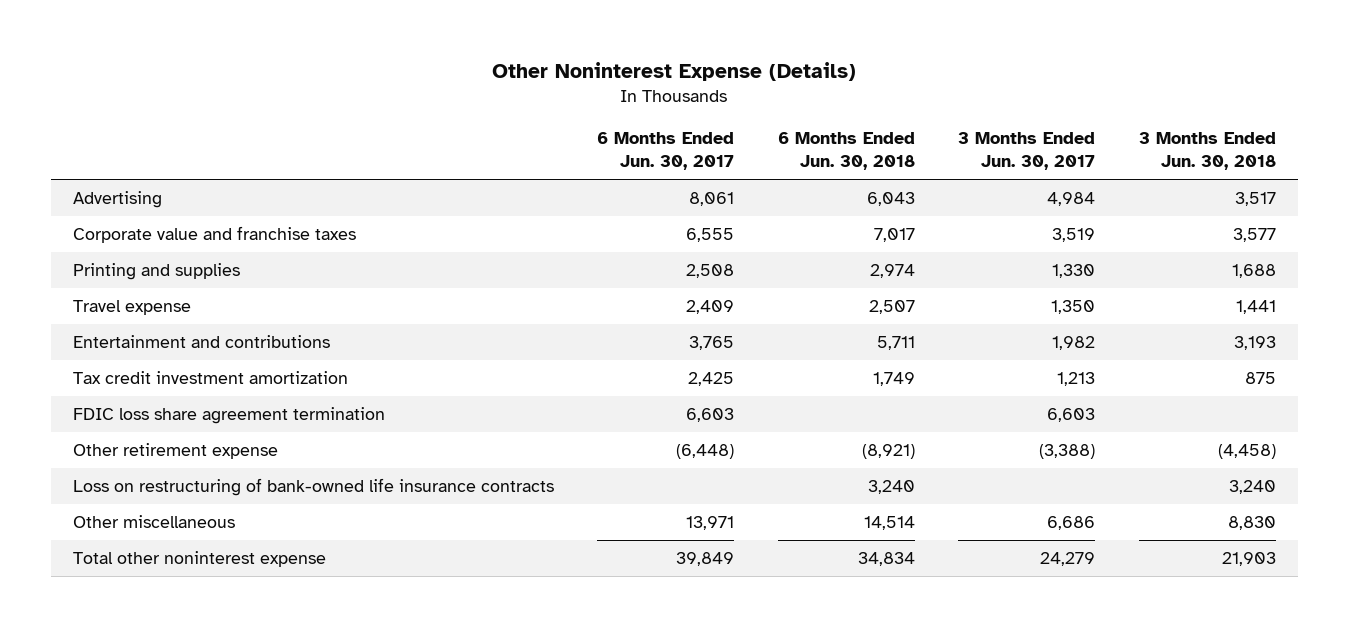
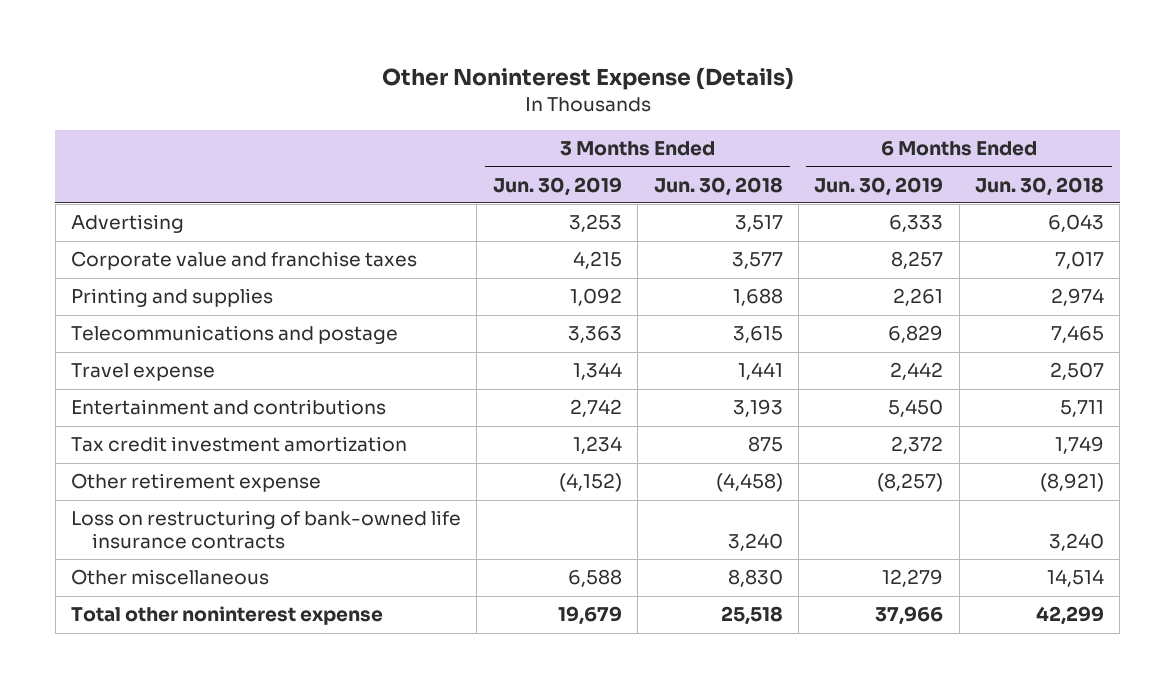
[597,132,735,170] 6 Months Ended Jun. 30, 2017 -> none
[958,132,1096,170] 3 Months Ended Jun. 30, 2017 -> none
none -> [492,176,622,196] Jun. 30, 2019
none -> [814,176,944,196] Jun. 30, 2019
none -> [70,325,398,345] Telecommunications and postage
[72,407,385,425] FDIC loss share agreement termination -> none
[857,552,915,567] 34,834 -> [1036,606,1105,626] 42,299
[1221,552,1276,567] 21,903 -> [720,606,783,626] 25,518

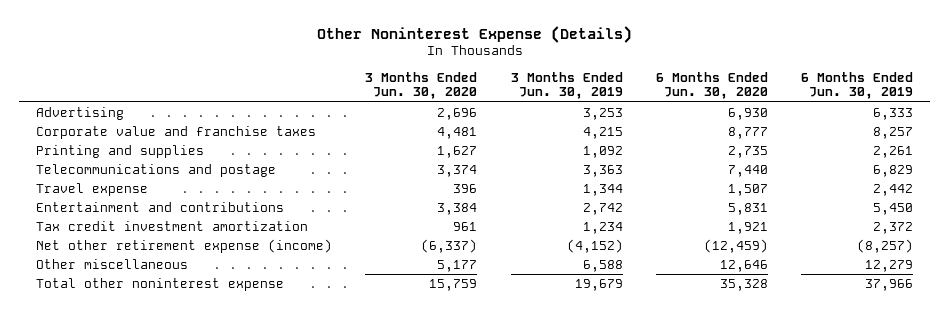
[653,176,783,196] Jun. 30, 2018 -> none
[975,176,1105,196] Jun. 30, 2018 -> none
none -> [365,71,478,100] 3 Months Ended Jun. 30, 2020
none -> [656,71,769,100] 6 Months Ended Jun. 30, 2020
[70,510,461,549] Loss on restructuring of bank-owned life insurance contracts -> none
[70,473,321,493] Other retirement expense -> [35,238,332,253] Net other retirement expense (income)

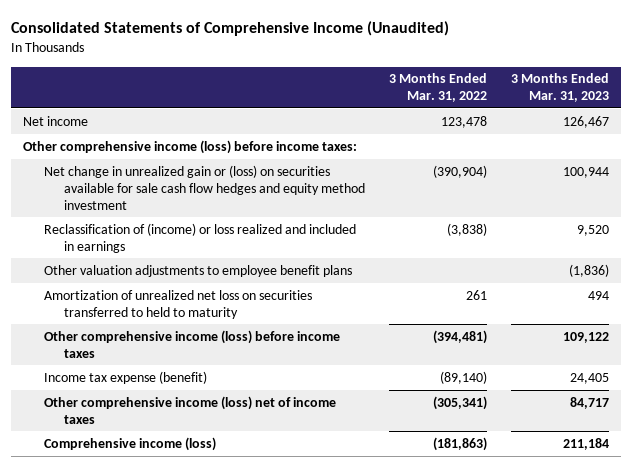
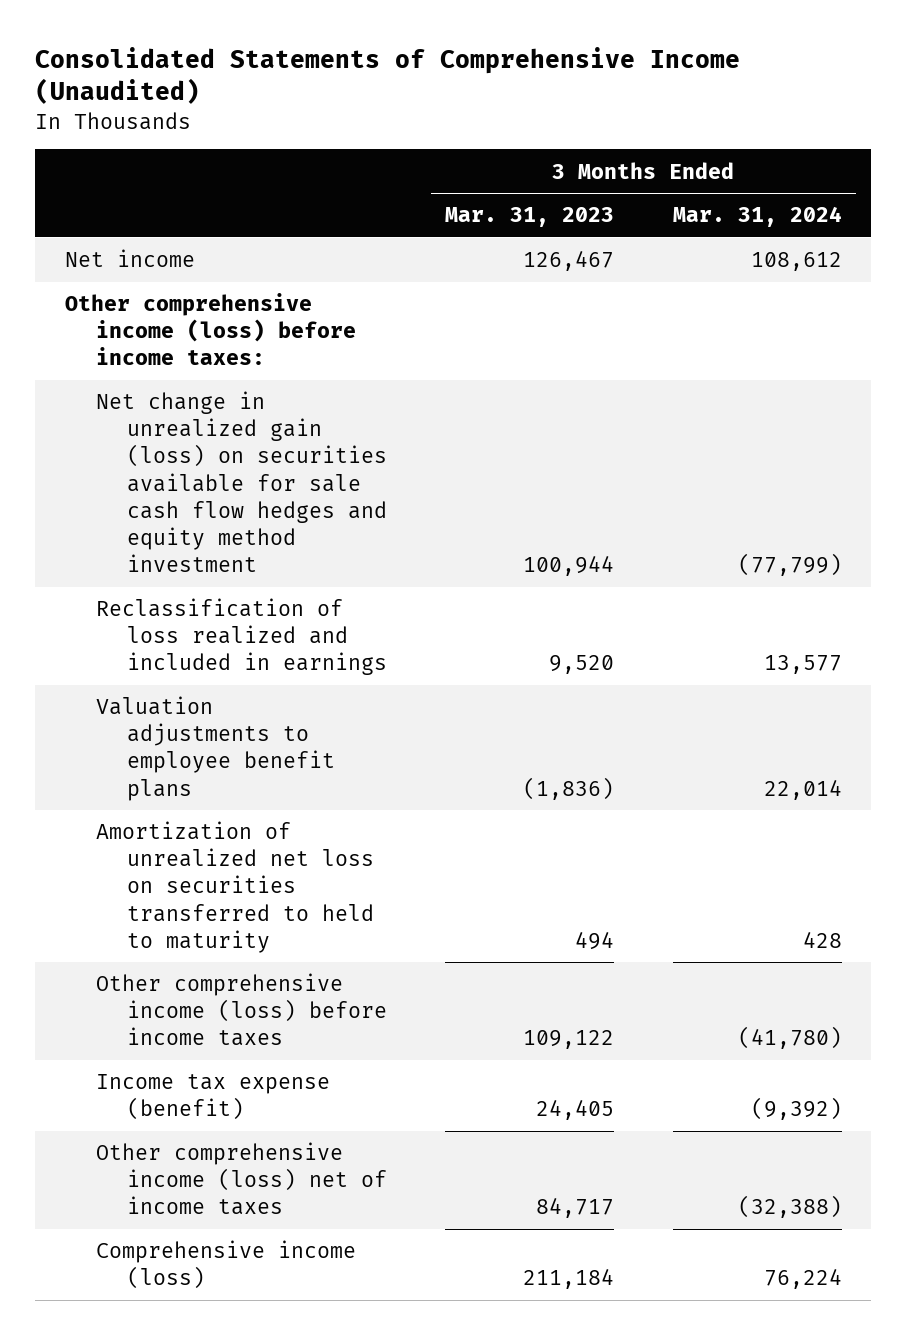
[389,73,488,103] 3 Months Ended Mar. 31, 2022 -> none
none -> [672,206,842,228] Mar. 31, 2024
[43,164,366,210] Net change in unrealized gain or (loss) on securities available for sale cash flow hedges and equity method investment -> [95,391,387,573] Net change in unrealized gain (loss) on securities available for sale cash flow hedges and equity method investment
[43,222,356,253] Reclassification of (income) or loss realized and included in earnings -> [95,598,387,676] Reclassification of loss realized and included in earnings
[43,264,352,277] Other valuation adjustments to employee benefit plans -> [95,696,335,801] Valuation adjustments to employee benefit plans

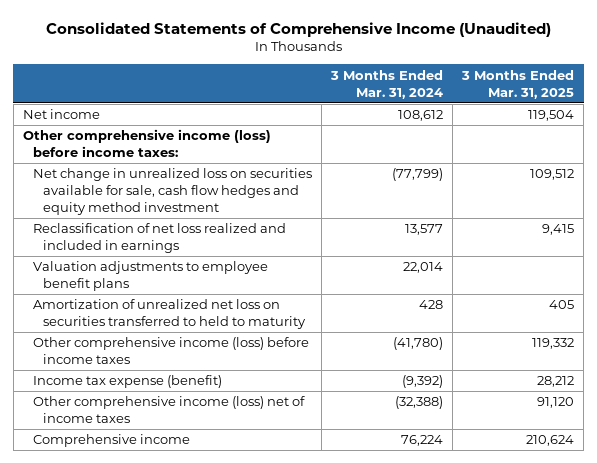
[445,207,615,228] Mar. 31, 2023 -> none
none -> [461,69,575,99] 3 Months Ended Mar. 31, 2025
[95,391,387,573] Net change in unrealized gain (loss) on securities available for sale cash flow hedges and equity method investment -> [32,168,312,216] Net change in unrealized loss on securities available for sale, cash flow hedges and equity method investment
[95,598,387,676] Reclassification of loss realized and included in earnings -> [32,223,286,254] Reclassification of net loss realized and included in earnings
[95,1240,356,1290] Comprehensive income (loss) -> [32,434,190,448] Comprehensive income

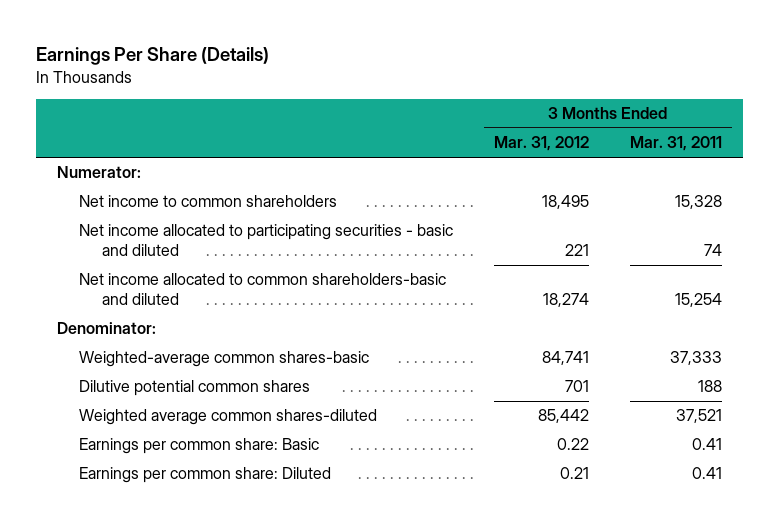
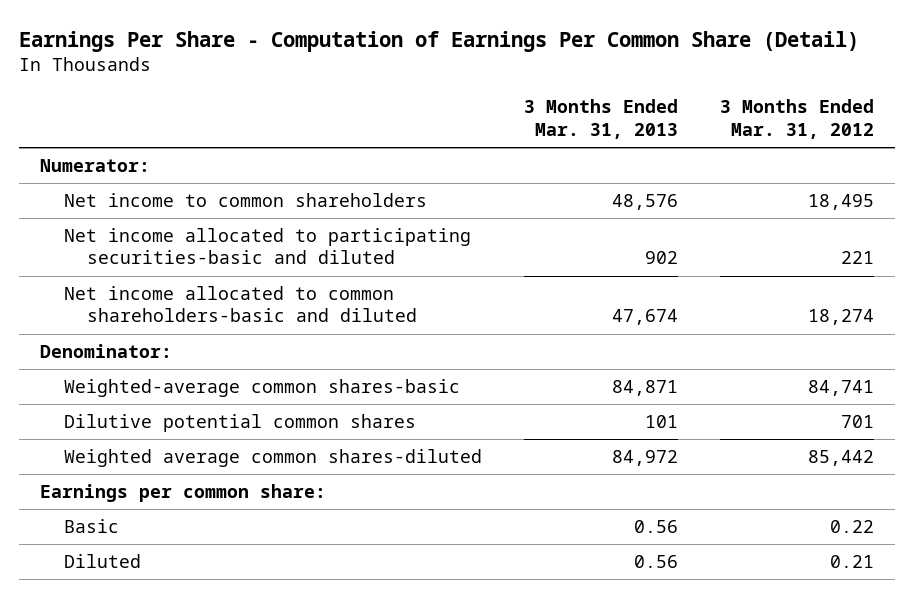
[36,47,270,66] Earnings Per Share (Details) -> [19,31,860,53] Earnings Per Share - Computation of Earnings Per Common Share (Detail)
[630,136,723,152] Mar. 31, 2011 -> none
none -> [523,99,678,139] 3 Months Ended Mar. 31, 2013
[79,224,454,256] Net income allocated to participating securities - basic and diluted -> [63,228,471,265] Net income allocated to participating securities-basic and diluted
none -> [40,484,327,503] Earnings per common share:
[79,438,320,455] Earnings per common share: Basic -> [63,519,119,534] Basic
[79,467,332,484] Earnings per common share: Diluted -> [63,554,141,569] Diluted

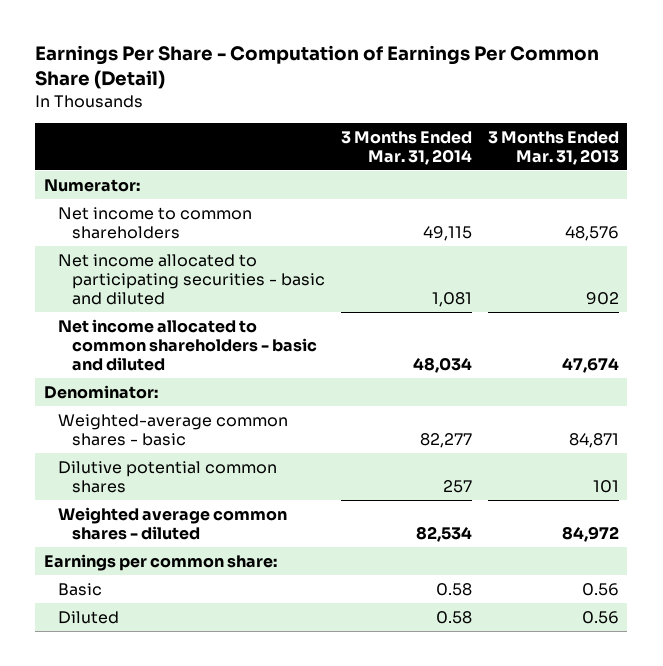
[720,99,875,139] 3 Months Ended Mar. 31, 2012 -> none
none -> [341,130,473,165] 3 Months Ended Mar. 31, 2014
[63,228,471,265] Net income allocated to participating securities-basic and diluted -> [57,253,326,306] Net income allocated to participating securities - basic and diluted
[63,286,418,323] Net income allocated to common shareholders-basic and diluted -> [57,318,318,372] Net income allocated to common shareholders - basic and diluted
[63,379,460,398] Weighted-average common shares-basic -> [57,413,288,446] Weighted-average common shares - basic
[63,449,482,468] Weighted average common shares-diluted -> [57,506,287,540] Weighted average common shares - diluted

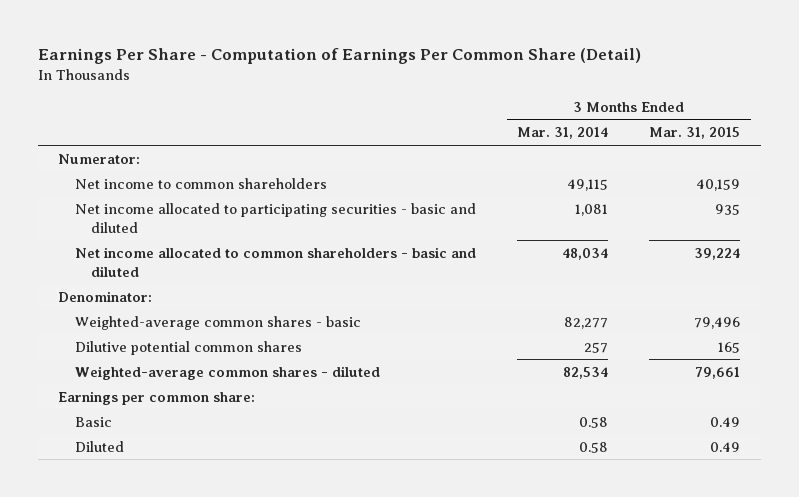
[488,130,620,165] 3 Months Ended Mar. 31, 2013 -> none
none -> [649,127,741,140] Mar. 31, 2015
[57,506,287,540] Weighted average common shares - diluted -> [74,365,380,380] Weighted-average common shares - diluted

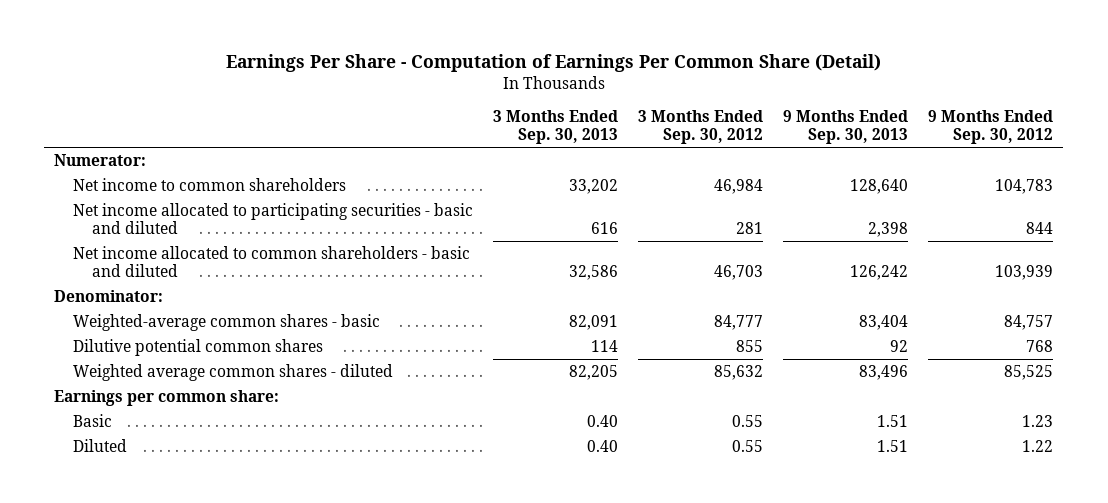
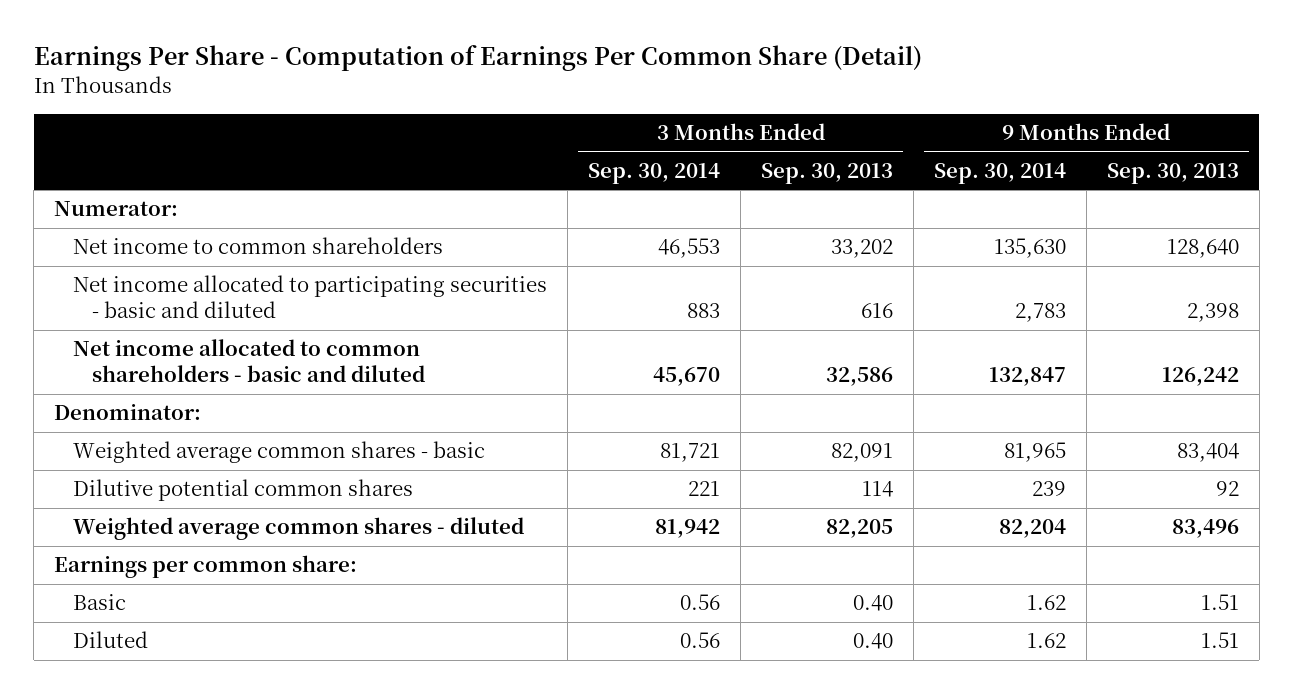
[638,110,764,145] 3 Months Ended Sep. 30, 2012 -> none
[928,110,1054,145] 9 Months Ended Sep. 30, 2012 -> none
none -> [588,162,721,184] Sep. 30, 2014
none -> [933,162,1066,184] Sep. 30, 2014
[73,314,381,332] Weighted-average common shares - basic -> [73,441,486,464] Weighted average common shares - basic

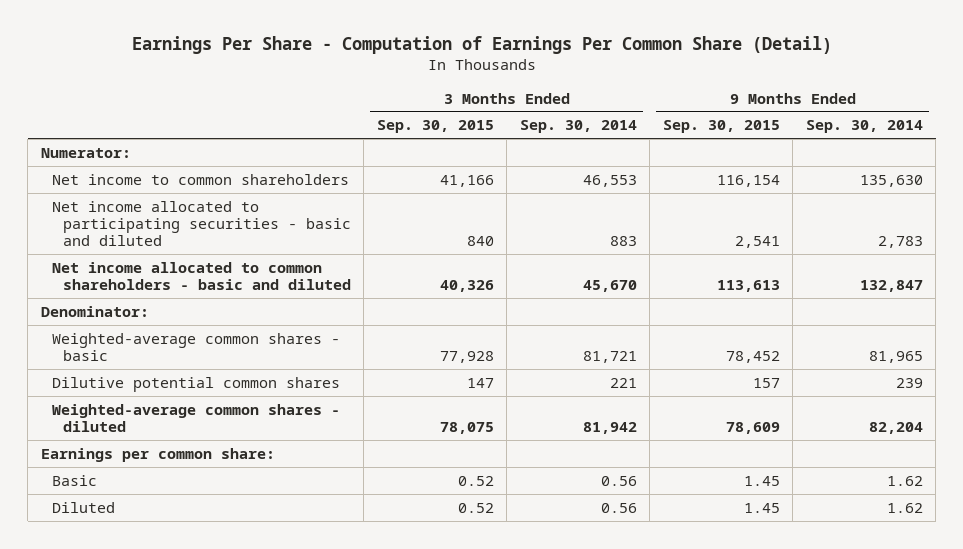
[760,162,893,184] Sep. 30, 2013 -> none
[1106,162,1239,184] Sep. 30, 2013 -> none
none -> [376,120,494,134] Sep. 30, 2015
none -> [662,120,780,134] Sep. 30, 2015
[73,441,486,464] Weighted average common shares - basic -> [51,332,340,361] Weighted-average common shares - basic
[73,517,525,541] Weighted average common shares - diluted -> [51,403,340,432] Weighted-average common shares - diluted

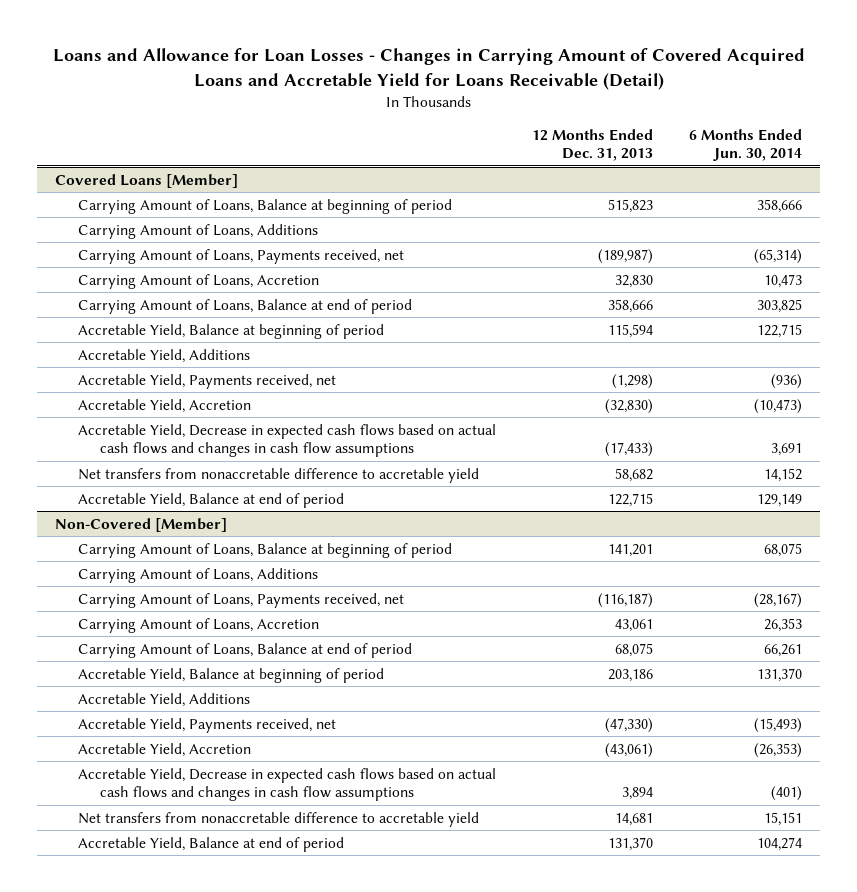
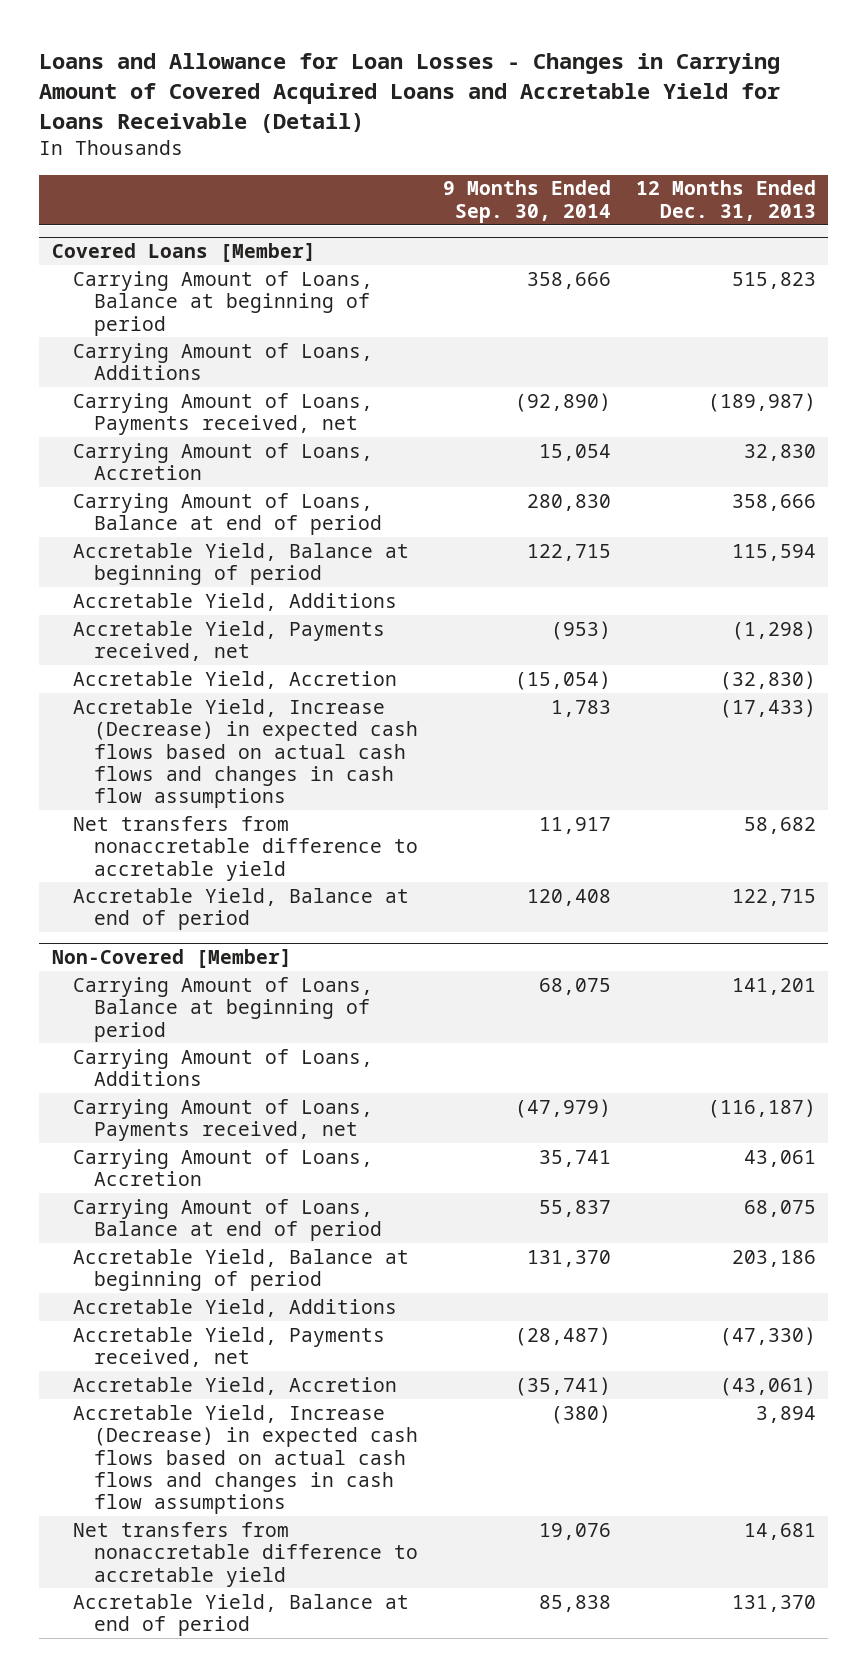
[689,129,803,162] 6 Months Ended Jun. 30, 2014 -> none
none -> [442,180,611,223] 9 Months Ended Sep. 30, 2014
[77,423,496,458] Accretable Yield, Decrease in expected cash flows based on actual cash flows and changes in cash flow assumptions -> [72,698,418,809] Accretable Yield, Increase (Decrease) in expected cash flows based on actual cash flows and changes in cash flow assumptions
[77,767,496,802] Accretable Yield, Decrease in expected cash flows based on actual cash flows and changes in cash flow assumptions -> [72,1404,418,1515] Accretable Yield, Increase (Decrease) in expected cash flows based on actual cash flows and changes in cash flow assumptions

